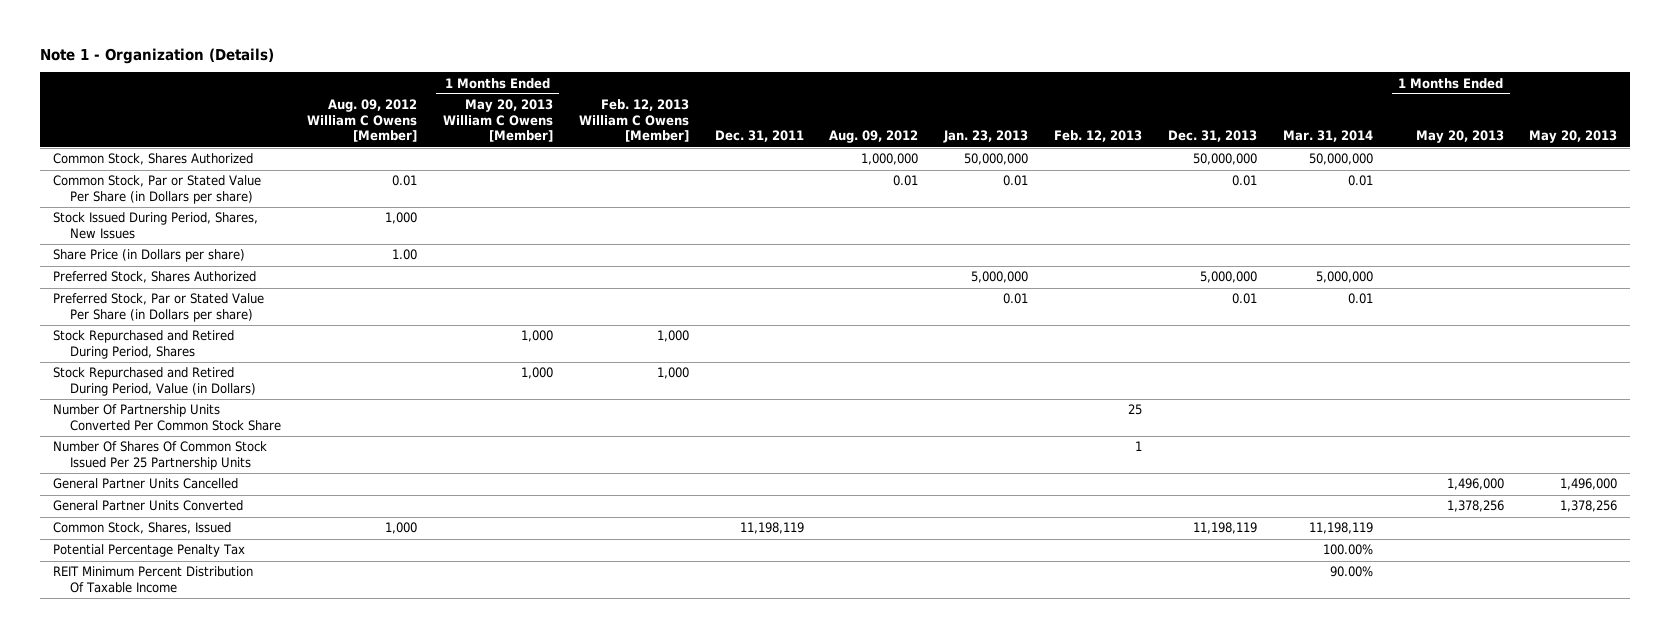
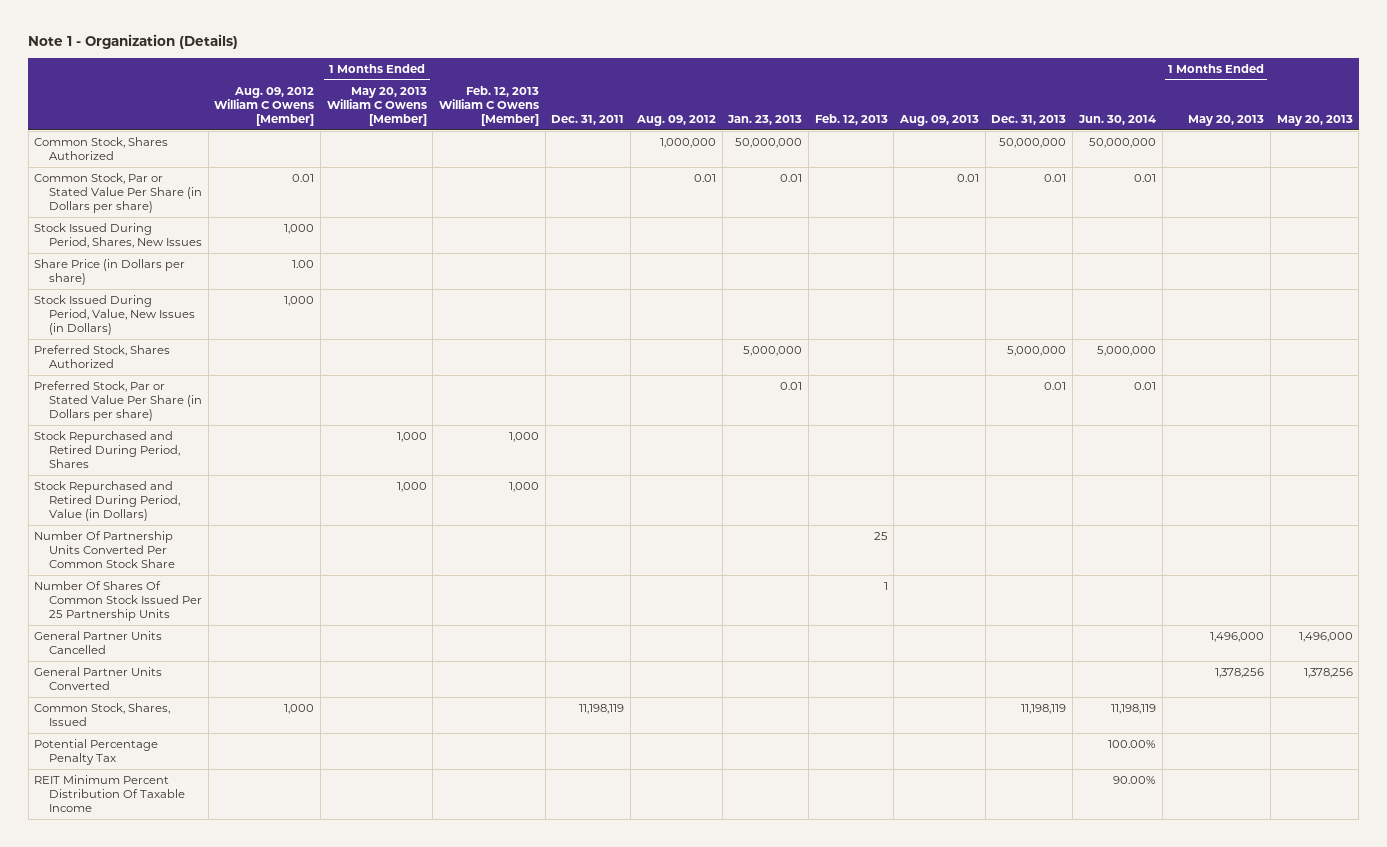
[1282,130,1373,143] Mar. 31, 2014 -> none
none -> [899,115,980,127] Aug. 09, 2013
none -> [1077,115,1156,126] Jun. 30, 2014
none -> [34,295,195,336] Stock Issued During Period, Value, New Issues (in Dollars)

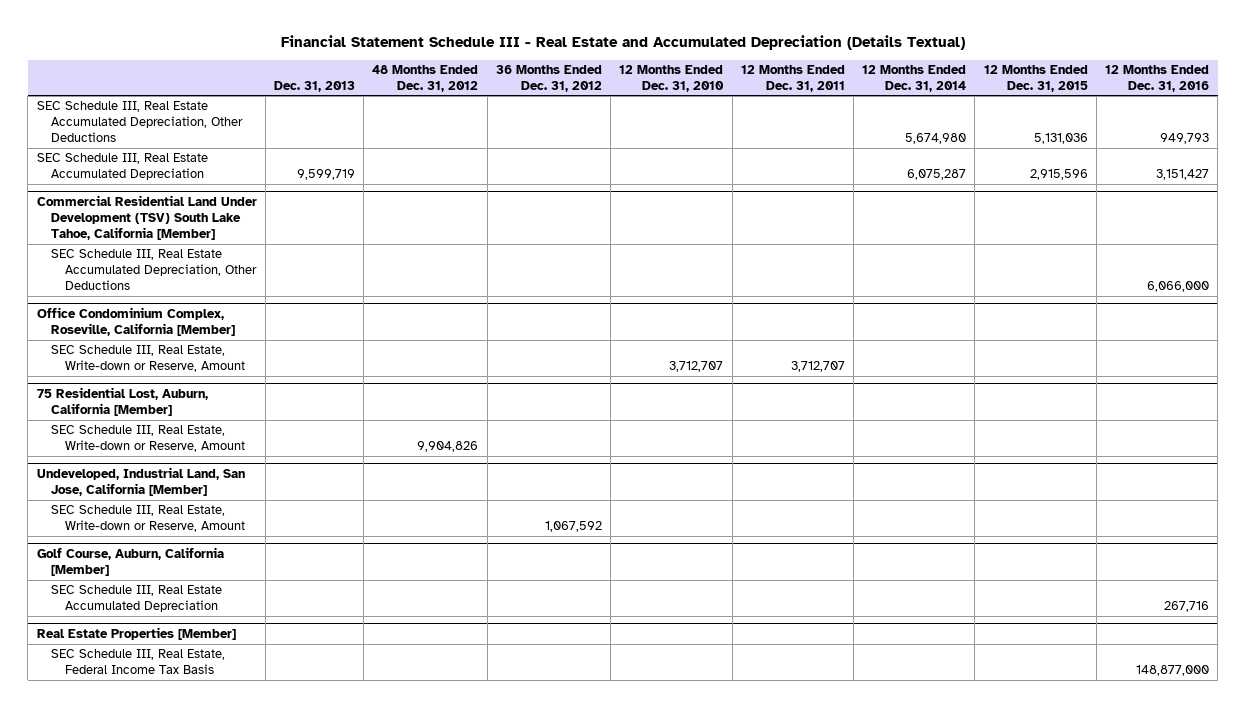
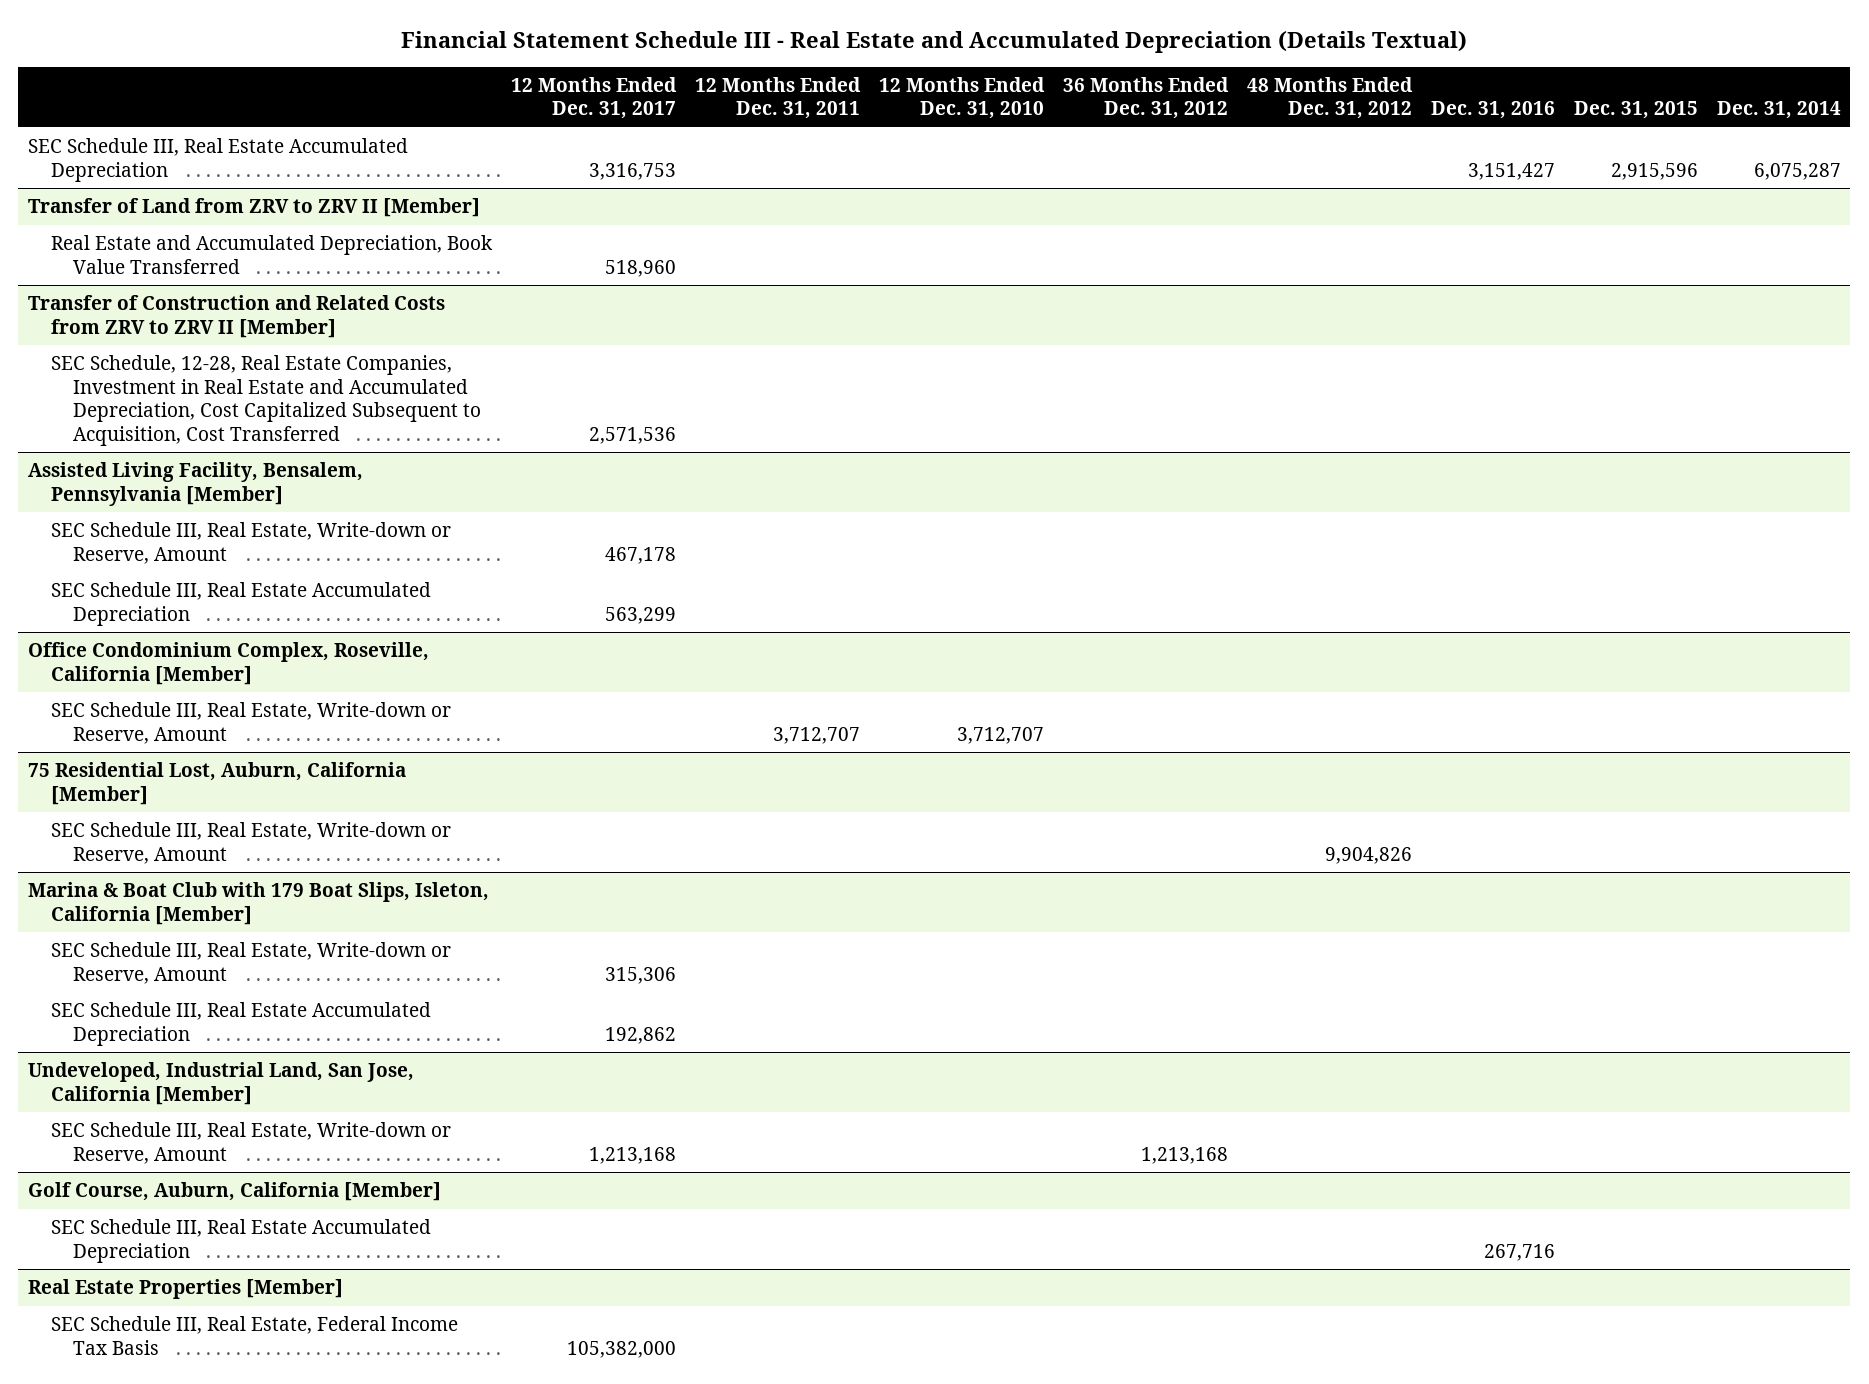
[274,80,356,92] Dec. 31, 2013 -> none
[862,64,967,92] 12 Months Ended Dec. 31, 2014 -> none
[983,64,1088,92] 12 Months Ended Dec. 31, 2015 -> none
[1105,64,1210,92] 12 Months Ended Dec. 31, 2016 -> none
none -> [510,76,677,120] 12 Months Ended Dec. 31, 2017
none -> [1430,101,1555,120] Dec. 31, 2016
none -> [1573,101,1698,120] Dec. 31, 2015
none -> [1716,101,1841,120] Dec. 31, 2014
[36,101,243,142] SEC Schedule III, Real Estate Accumulated Depreciation, Other Deductions -> none
[36,195,257,240] Commercial Residential Land Under Development (TSV) South Lake Tahoe, California [Member] -> none
[50,249,258,290] SEC Schedule III, Real Estate Accumulated Depreciation, Other Deductions -> none
none -> [27,198,480,218] Transfer of Land from ZRV to ZRV II [Member]
none -> [50,235,493,274] Real Estate and Accumulated Depreciation, Book Value Transferred
none -> [27,295,445,338] Transfer of Construction and Related Costs from ZRV to ZRV II [Member]
none -> [50,355,482,446] SEC Schedule, 12-28, Real Estate Companies, Investment in Real Estate and Accumulated Depreciation, Cost Capitalized Subsequent to Acquisition, Cost Transferred
none -> [27,462,363,506] Assisted Living Facility, Bensalem, Pennsylvania [Member]
none -> [50,522,451,564] SEC Schedule III, Real Estate, Write-down or Reserve, Amount
none -> [50,582,431,626] SEC Schedule III, Real Estate Accumulated Depreciation
none -> [27,882,489,925] Marina & Boat Club with 179 Boat Slips, Isleton, California [Member]
none -> [50,942,451,984] SEC Schedule III, Real Estate, Write-down or Reserve, Amount
none -> [50,1002,431,1046] SEC Schedule III, Real Estate Accumulated Depreciation
[544,521,602,533] 1,067,592 -> [1140,1146,1228,1164] 1,213,168

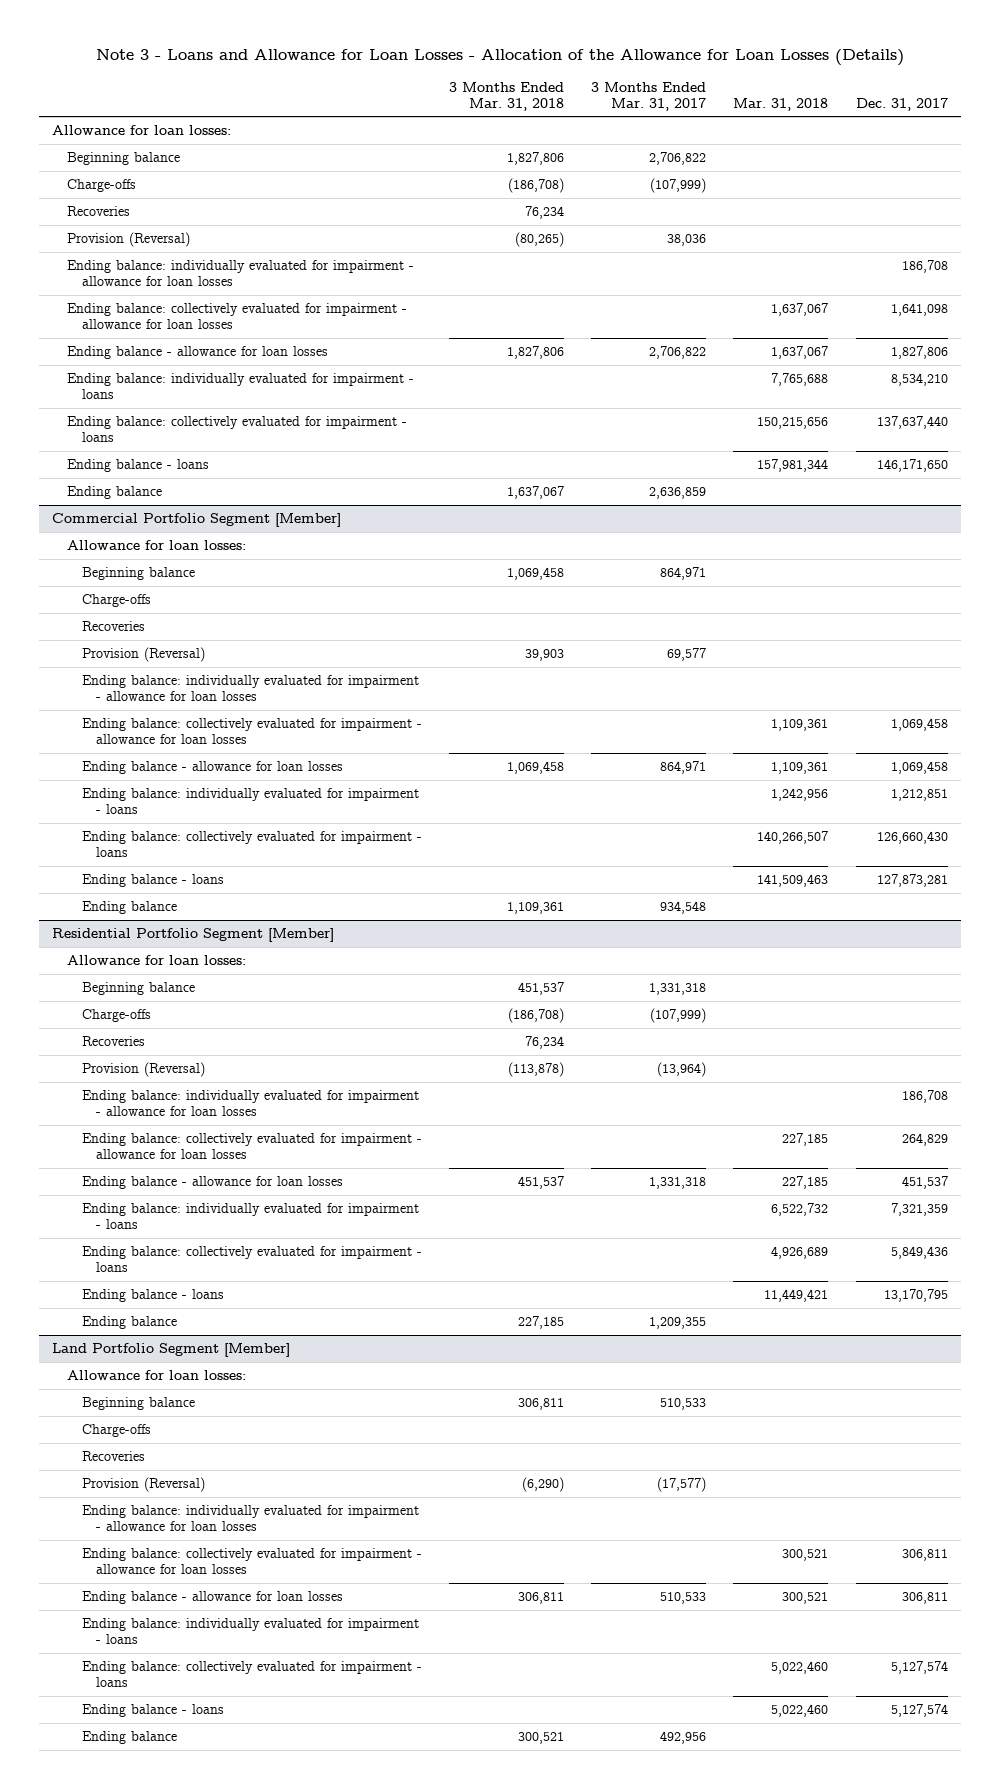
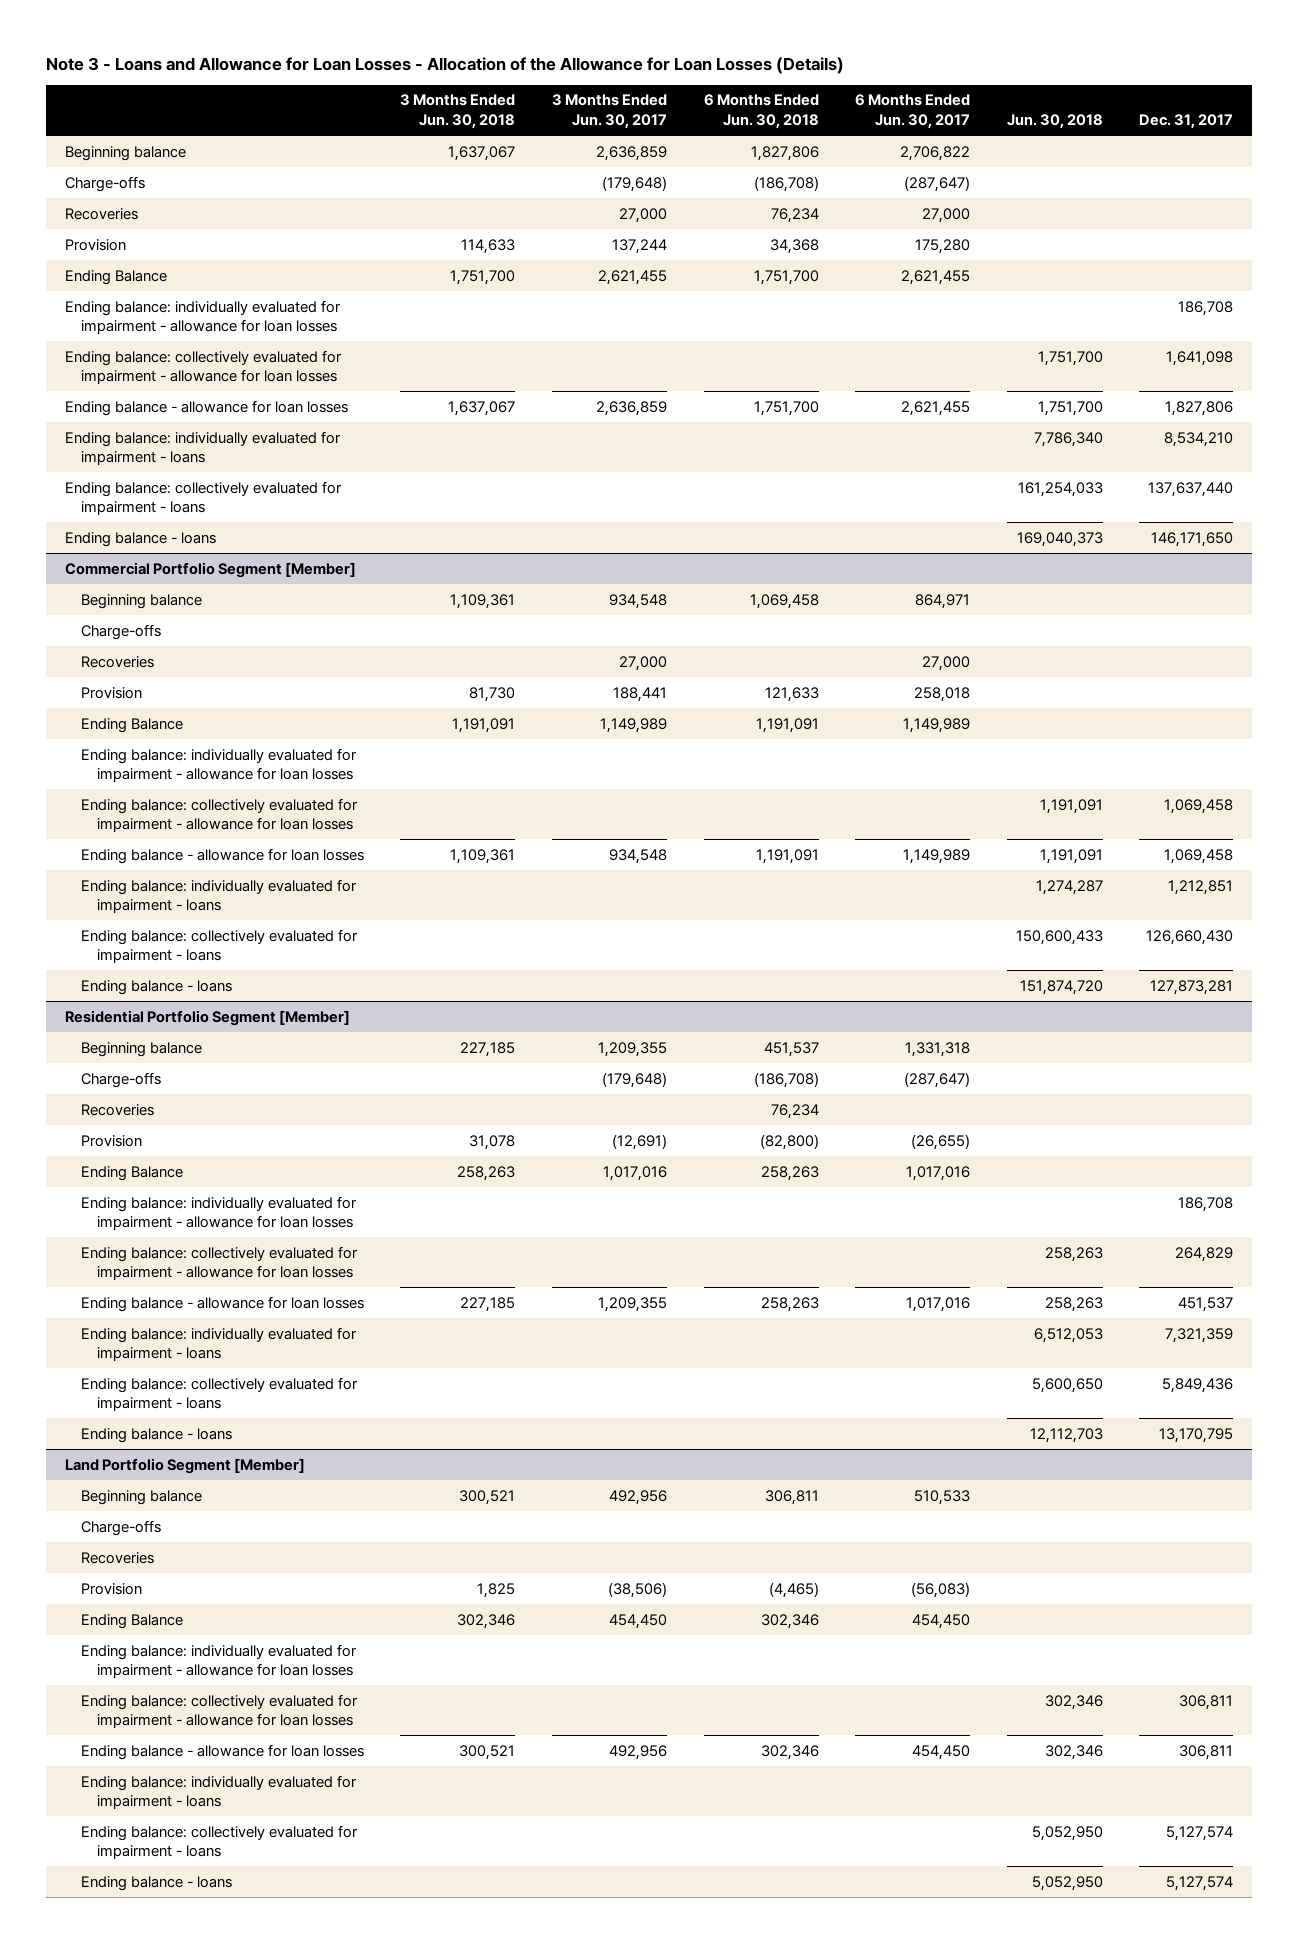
[448,81,564,111] 3 Months Ended Mar. 31, 2018 -> none
[591,81,707,111] 3 Months Ended Mar. 31, 2017 -> none
[733,97,829,111] Mar. 31, 2018 -> none
none -> [400,94,516,129] 3 Months Ended Jun. 30, 2018
none -> [551,94,667,129] 3 Months Ended Jun. 30, 2017
none -> [703,94,819,129] 6 Months Ended Jun. 30, 2018
none -> [855,94,971,129] 6 Months Ended Jun. 30, 2017
none -> [1006,113,1103,129] Jun. 30, 2018
[52,125,232,136] Allowance for loan losses: -> none
[67,232,191,248] Provision (Reversal) -> [64,238,126,251] Provision
none -> [64,269,167,285] Ending Balance
[67,486,163,500] Ending balance -> none
[67,540,247,551] Allowance for loan losses: -> none
[81,647,205,663] Provision (Reversal) -> [80,686,142,699] Provision
none -> [80,717,183,733] Ending Balance
[81,901,177,915] Ending balance -> none
[67,955,247,966] Allowance for loan losses: -> none
[81,1062,205,1078] Provision (Reversal) -> [80,1134,142,1147] Provision
none -> [80,1165,183,1181] Ending Balance
[81,1316,177,1330] Ending balance -> none
[67,1370,247,1381] Allowance for loan losses: -> none
[81,1477,205,1493] Provision (Reversal) -> [80,1582,142,1595] Provision
none -> [80,1613,183,1629] Ending Balance
[81,1731,177,1745] Ending balance -> none

